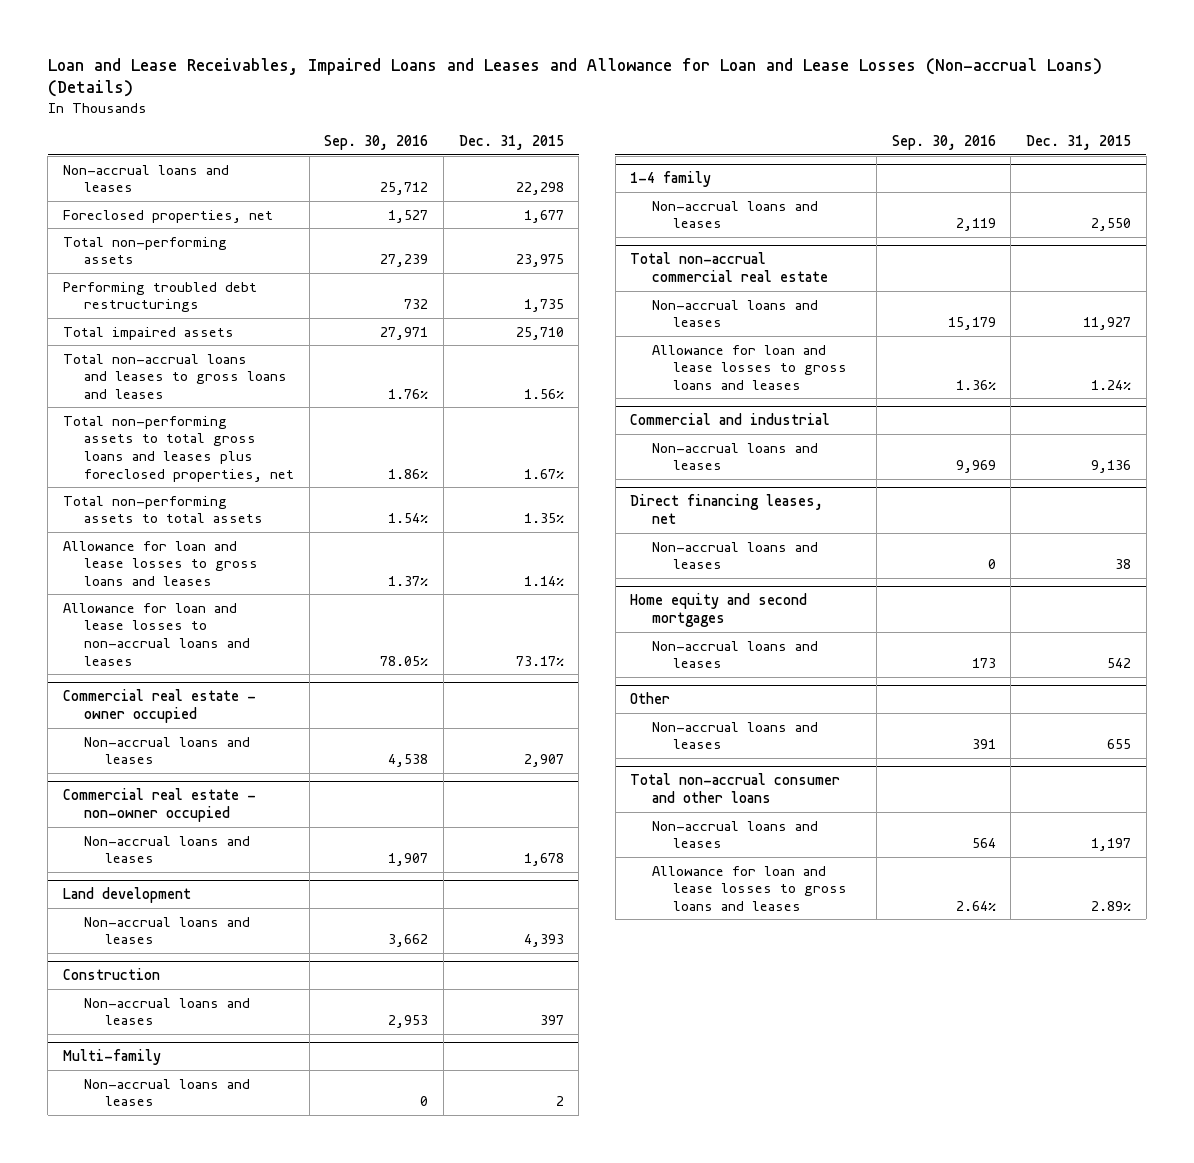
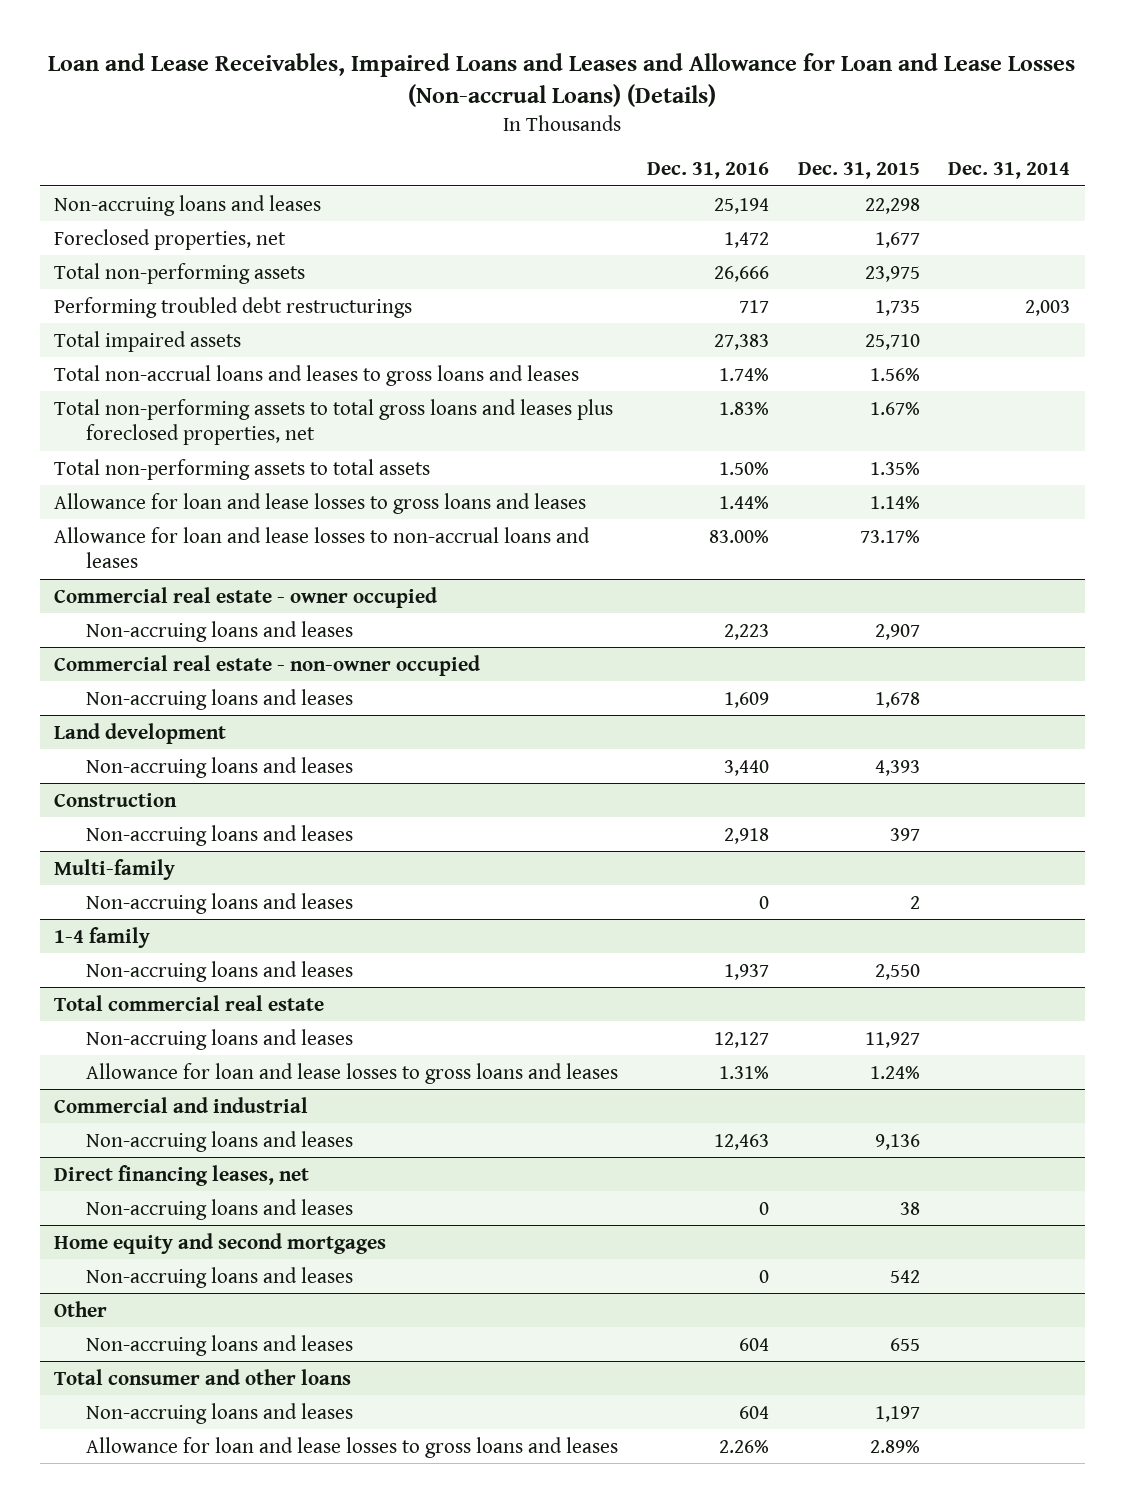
[324,135,429,151] Sep. 30, 2016 -> none
none -> [646,161,769,179] Dec. 31, 2016
none -> [948,161,1071,179] Dec. 31, 2014
[62,164,229,193] Non-accrual loans and leases -> [54,194,322,216] Non-accruing loans and leases
[84,736,251,765] Non-accrual loans and leases -> [86,620,354,642] Non-accruing loans and leases
[84,835,251,864] Non-accrual loans and leases -> [86,688,354,710] Non-accruing loans and leases
[84,916,251,945] Non-accrual loans and leases -> [86,756,354,778] Non-accruing loans and leases
[84,997,251,1026] Non-accrual loans and leases -> [86,824,354,846] Non-accruing loans and leases
[84,1078,251,1107] Non-accrual loans and leases -> [86,892,354,914] Non-accruing loans and leases
[651,200,818,229] Non-accrual loans and leases -> [86,960,354,982] Non-accruing loans and leases
[630,252,828,283] Total non-accrual commercial real estate -> [54,994,325,1011] Total commercial real estate
[651,299,818,328] Non-accrual loans and leases -> [86,1028,354,1050] Non-accruing loans and leases
[651,442,818,471] Non-accrual loans and leases -> [86,1130,354,1152] Non-accruing loans and leases
[651,541,818,570] Non-accrual loans and leases -> [86,1198,354,1220] Non-accruing loans and leases
[651,640,818,669] Non-accrual loans and leases -> [86,1266,354,1288] Non-accruing loans and leases
[651,721,818,750] Non-accrual loans and leases -> [86,1334,354,1356] Non-accruing loans and leases
[630,773,841,804] Total non-accrual consumer and other loans -> [54,1368,352,1385] Total consumer and other loans
[651,820,818,849] Non-accrual loans and leases -> [86,1402,354,1424] Non-accruing loans and leases

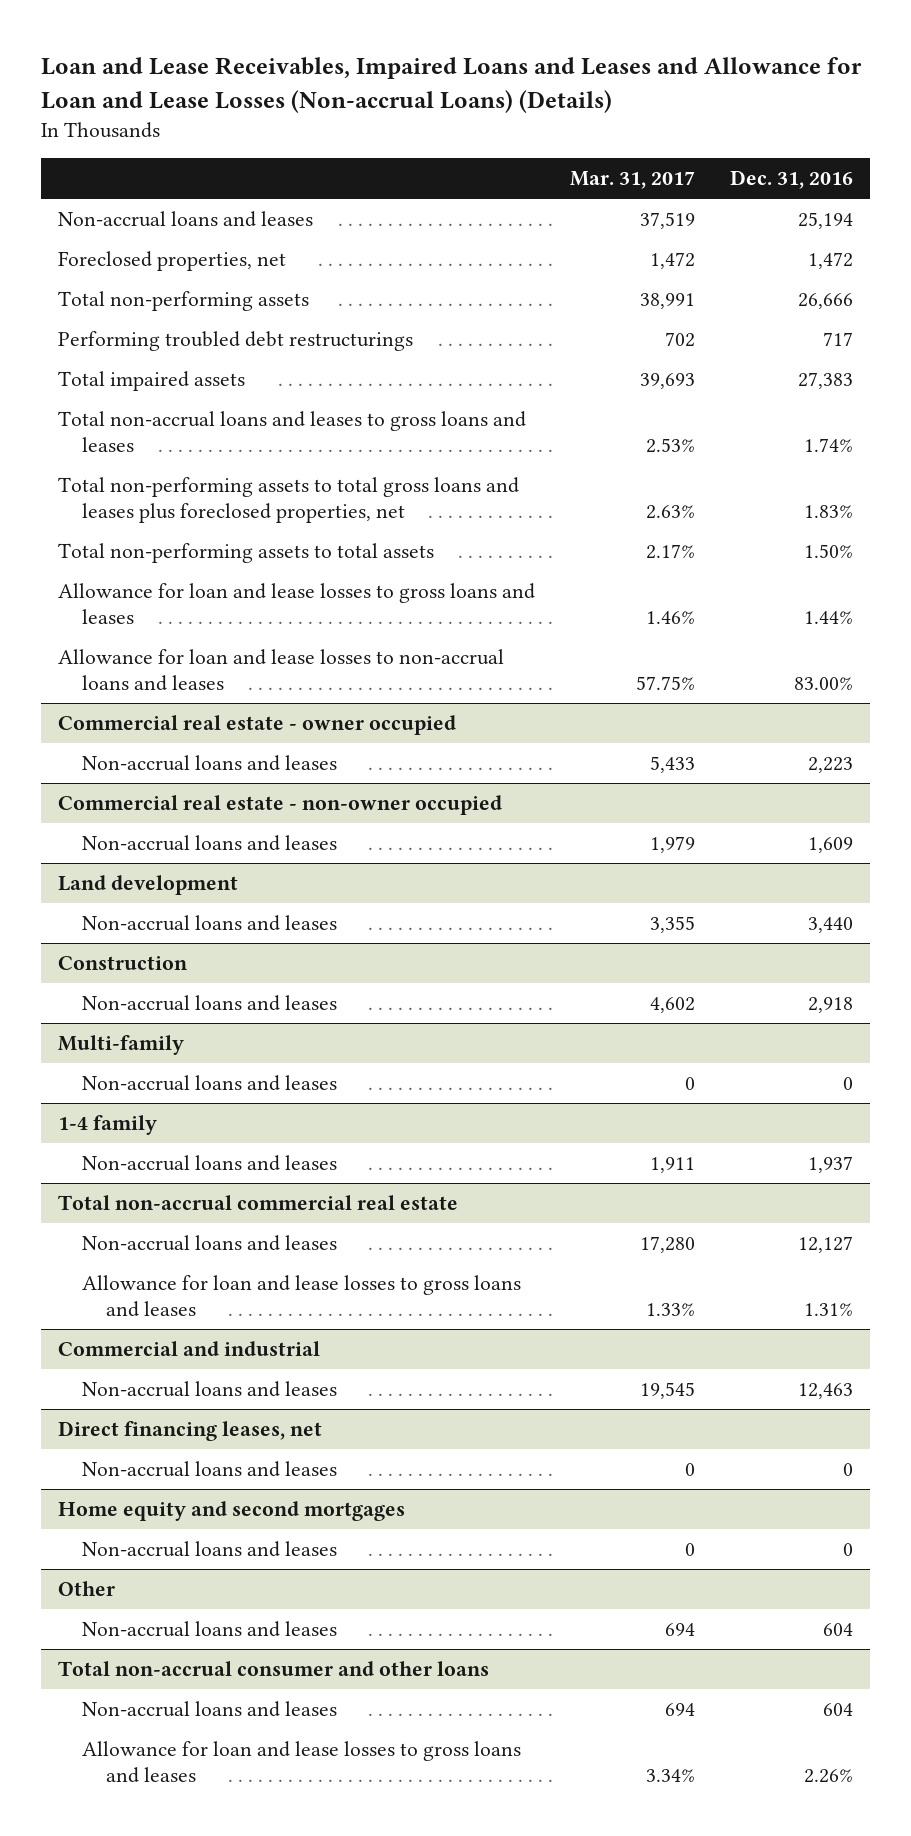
[797,161,920,179] Dec. 31, 2015 -> none
[948,161,1071,179] Dec. 31, 2014 -> none
none -> [569,171,695,190] Mar. 31, 2017
[54,194,322,216] Non-accruing loans and leases -> [58,210,314,227] Non-accrual loans and leases
[86,620,354,642] Non-accruing loans and leases -> [82,754,338,771] Non-accrual loans and leases
[86,688,354,710] Non-accruing loans and leases -> [82,834,338,851] Non-accrual loans and leases
[86,756,354,778] Non-accruing loans and leases -> [82,914,338,931] Non-accrual loans and leases
[86,824,354,846] Non-accruing loans and leases -> [82,994,338,1011] Non-accrual loans and leases
[86,892,354,914] Non-accruing loans and leases -> [82,1074,338,1091] Non-accrual loans and leases
[86,960,354,982] Non-accruing loans and leases -> [82,1154,338,1171] Non-accrual loans and leases
[54,994,325,1011] Total commercial real estate -> [58,1194,459,1210] Total non-accrual commercial real estate
[86,1028,354,1050] Non-accruing loans and leases -> [82,1234,338,1251] Non-accrual loans and leases
[86,1130,354,1152] Non-accruing loans and leases -> [82,1380,338,1397] Non-accrual loans and leases
[86,1198,354,1220] Non-accruing loans and leases -> [82,1460,338,1477] Non-accrual loans and leases
[86,1266,354,1288] Non-accruing loans and leases -> [82,1540,338,1557] Non-accrual loans and leases
[86,1334,354,1356] Non-accruing loans and leases -> [82,1620,338,1637] Non-accrual loans and leases
[54,1368,352,1385] Total consumer and other loans -> [58,1660,490,1676] Total non-accrual consumer and other loans
[86,1402,354,1424] Non-accruing loans and leases -> [82,1700,338,1717] Non-accrual loans and leases

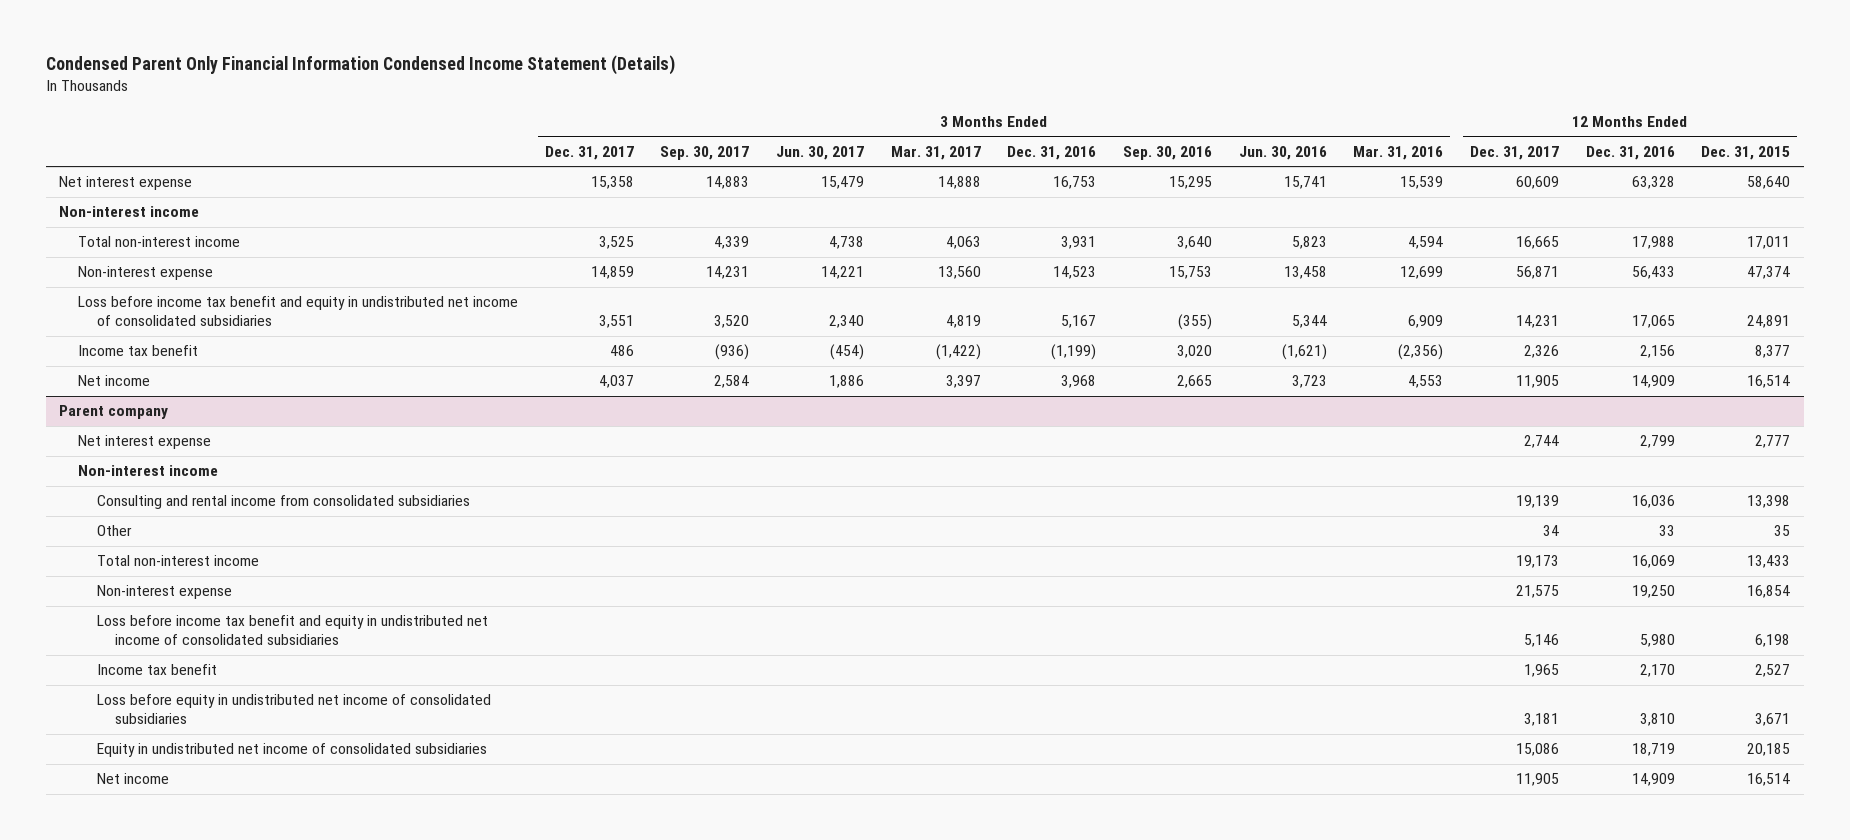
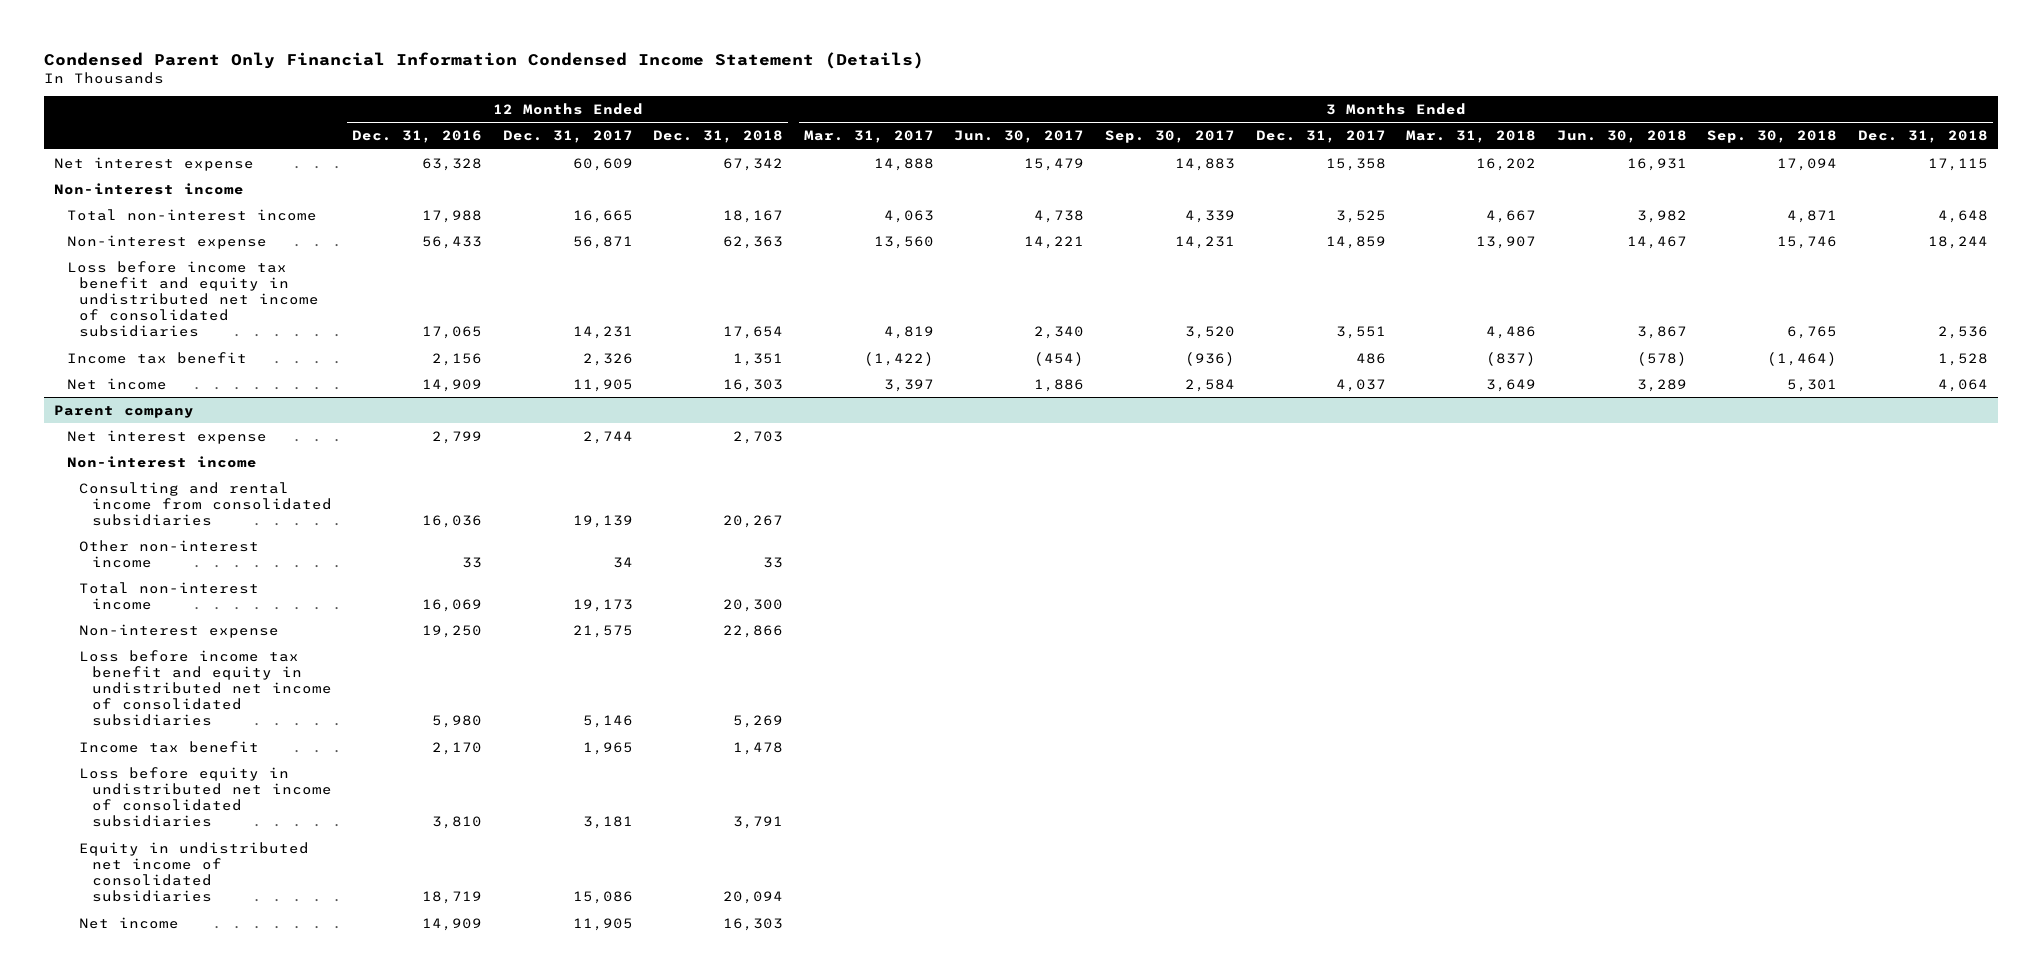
[1007,145,1097,160] Dec. 31, 2016 -> none
[1122,145,1212,160] Sep. 30, 2016 -> none
[1238,145,1327,160] Jun. 30, 2016 -> none
[1353,145,1444,160] Mar. 31, 2016 -> none
[1701,145,1791,160] Dec. 31, 2015 -> none
none -> [653,130,784,144] Dec. 31, 2018
none -> [1406,130,1537,144] Mar. 31, 2018
none -> [1556,130,1687,144] Jun. 30, 2018
none -> [1707,130,1838,144] Sep. 30, 2018
none -> [1857,130,1988,144] Dec. 31, 2018
[96,525,132,537] Other -> [79,539,260,568] Other non-interest income

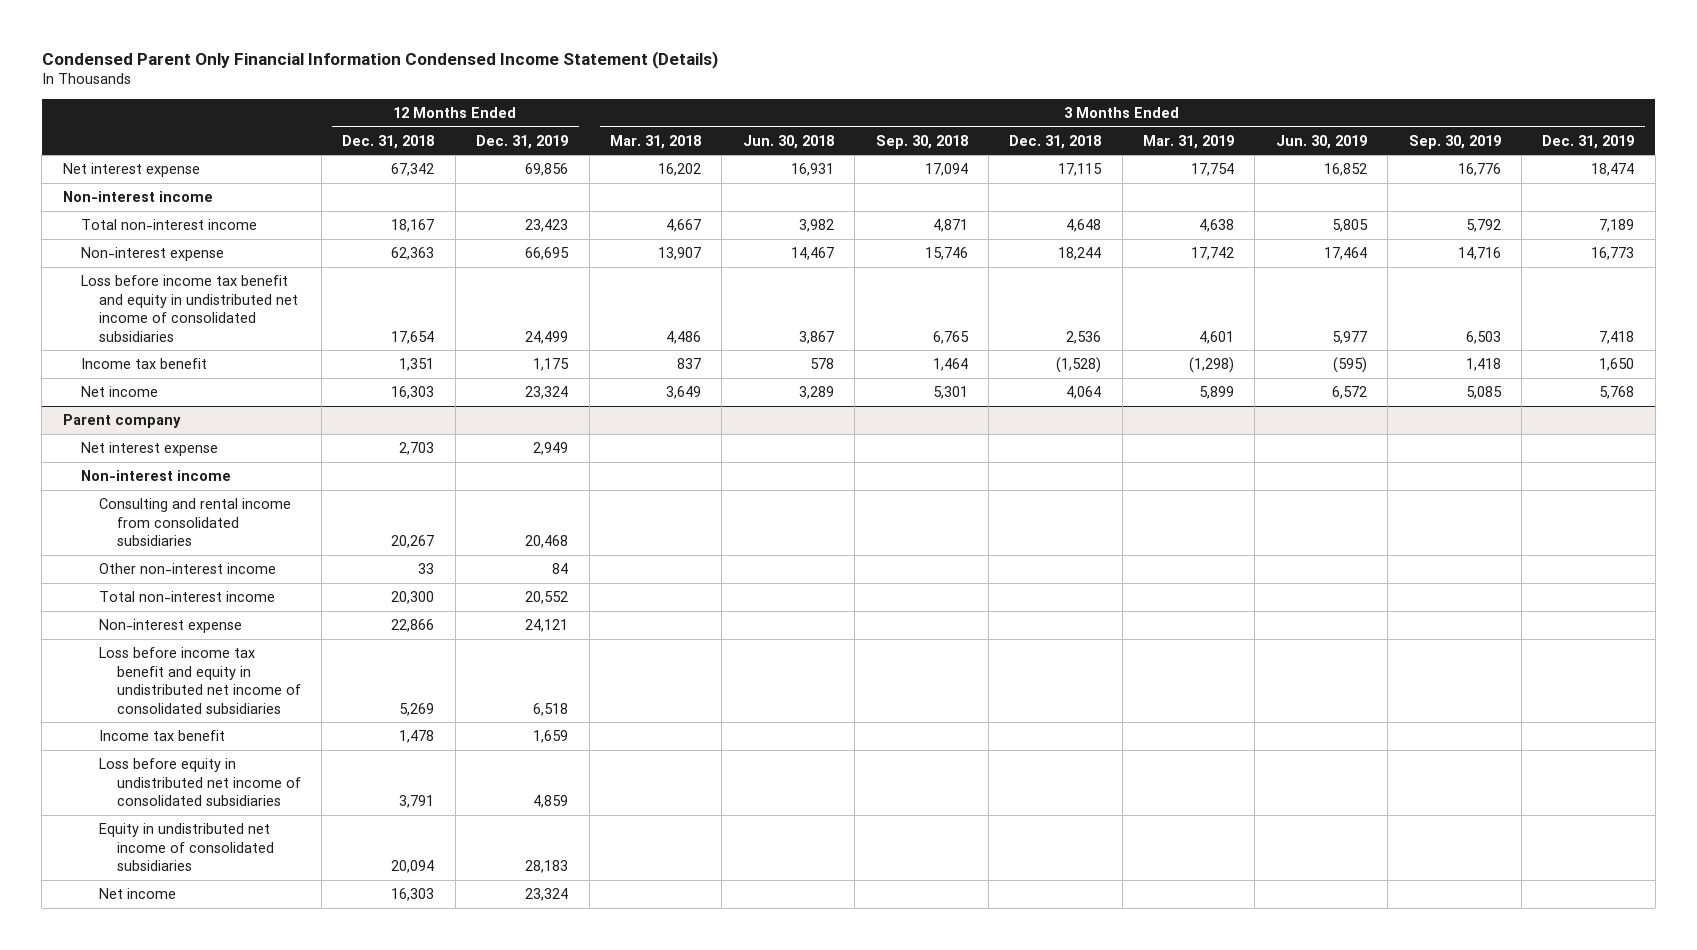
[352,130,483,144] Dec. 31, 2016 -> none
[502,130,633,144] Dec. 31, 2017 -> none
[803,130,934,144] Mar. 31, 2017 -> none
[954,130,1085,144] Jun. 30, 2017 -> none
[1105,130,1236,144] Sep. 30, 2017 -> none
[1255,130,1386,144] Dec. 31, 2017 -> none
none -> [476,134,569,149] Dec. 31, 2019
none -> [1143,134,1235,149] Mar. 31, 2019
none -> [1275,134,1367,149] Jun. 30, 2019
none -> [1408,134,1501,149] Sep. 30, 2019
none -> [1542,134,1635,149] Dec. 31, 2019
[1486,351,1537,366] (837) -> [676,358,701,370] 837
[1636,351,1687,366] (578) -> [809,358,834,370] 578
[1767,351,1838,366] (1,464) -> [932,358,968,372] 1,464
[1937,352,1988,366] 1,528 -> [1056,357,1102,374] (1,528)

